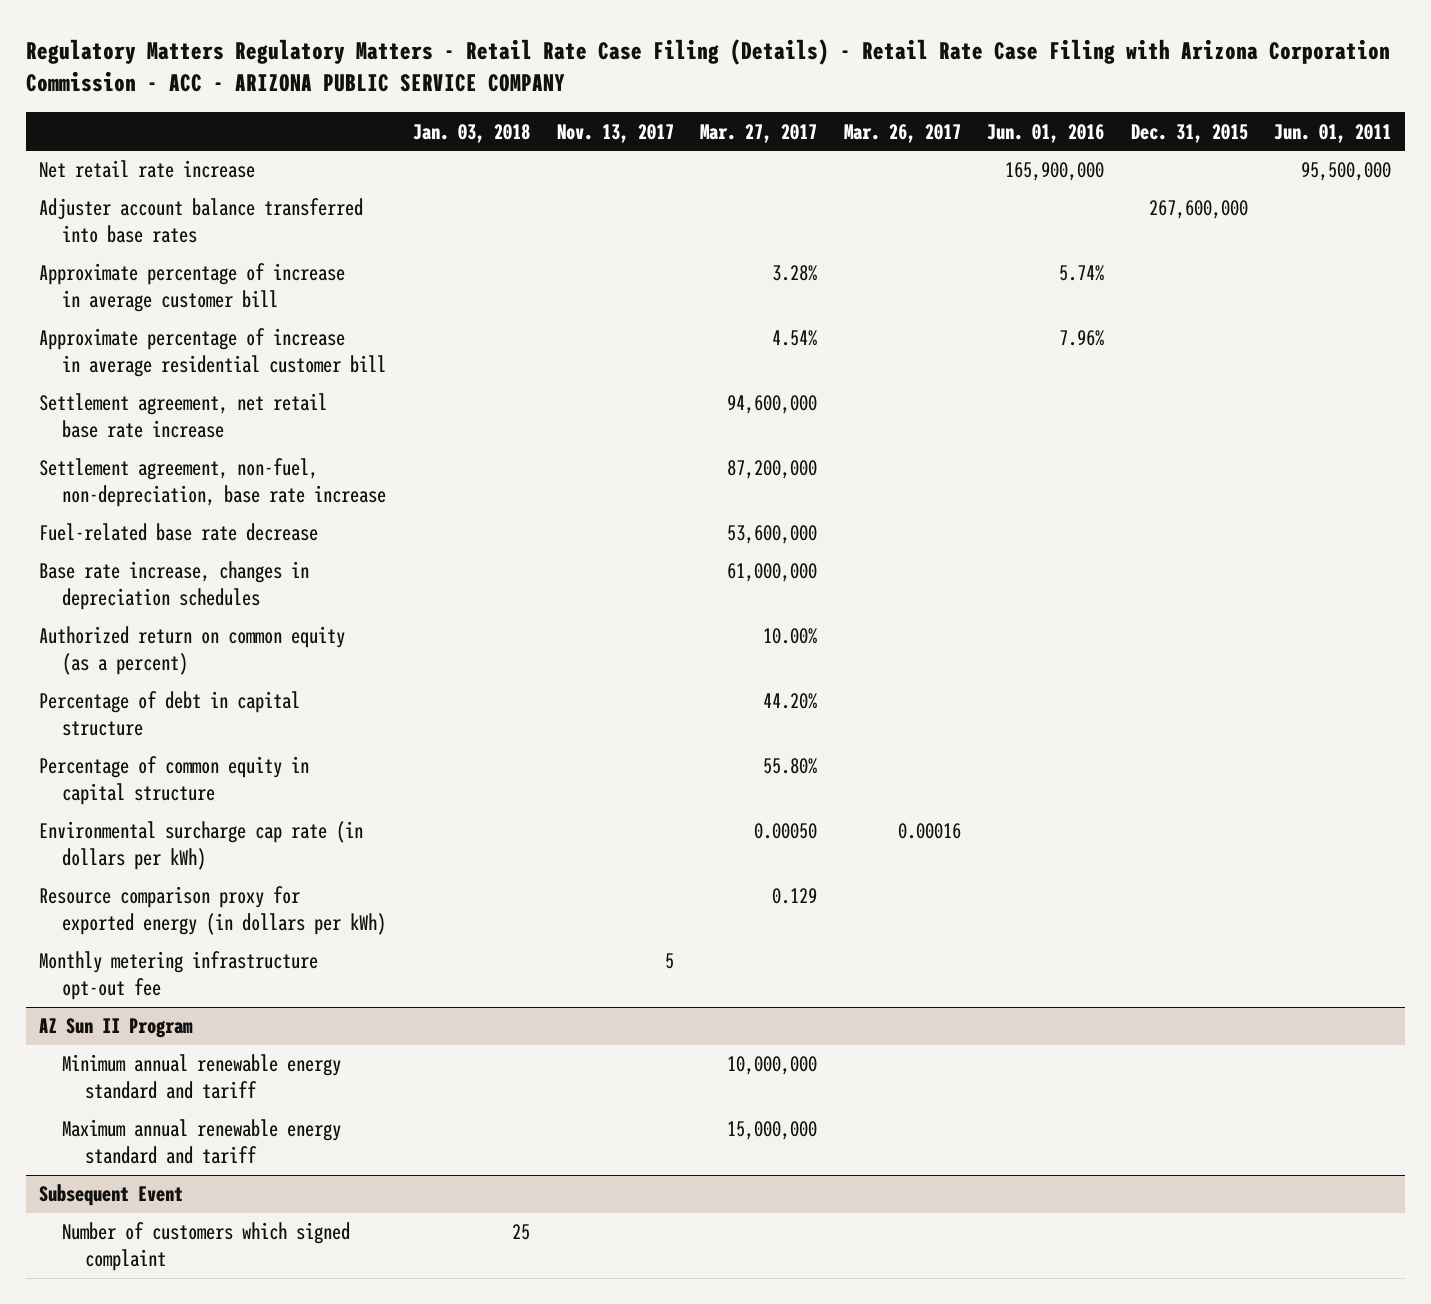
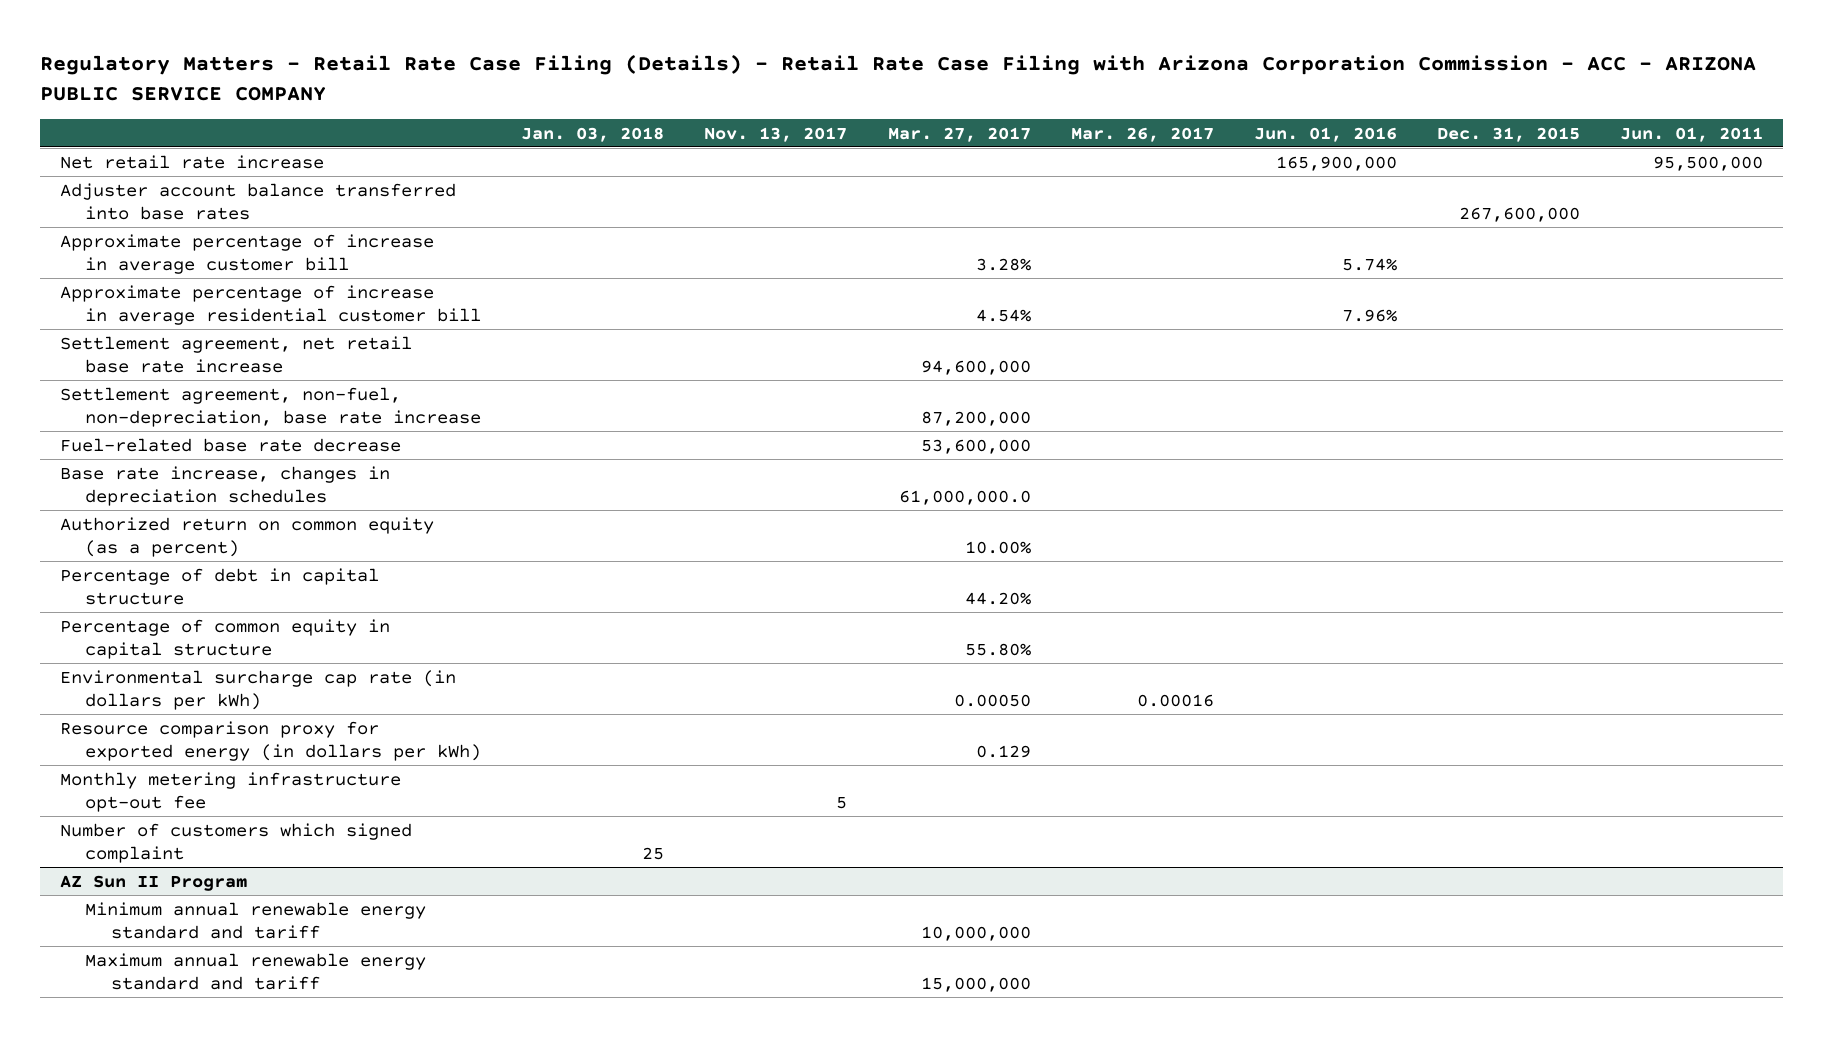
[26,38,1391,93] Regulatory Matters Regulatory Matters - Retail Rate Case Filing (Details) - Retail Rate Case Filing with Arizona Corporation Commission - ACC - ARIZONA PUBLIC SERVICE COMPANY -> [40,54,1757,101] Regulatory Matters - Retail Rate Case Filing (Details) - Retail Rate Case Filing with Arizona Corporation Commission - ACC - ARIZONA PUBLIC SERVICE COMPANY
[727,563,818,583] 61,000,000 -> [898,489,1031,505] 61,000,000.0
none -> [60,822,413,863] Number of customers which signed complaint
[39,1184,184,1207] Subsequent Event -> none
[62,1222,351,1271] Number of customers which signed complaint -> none

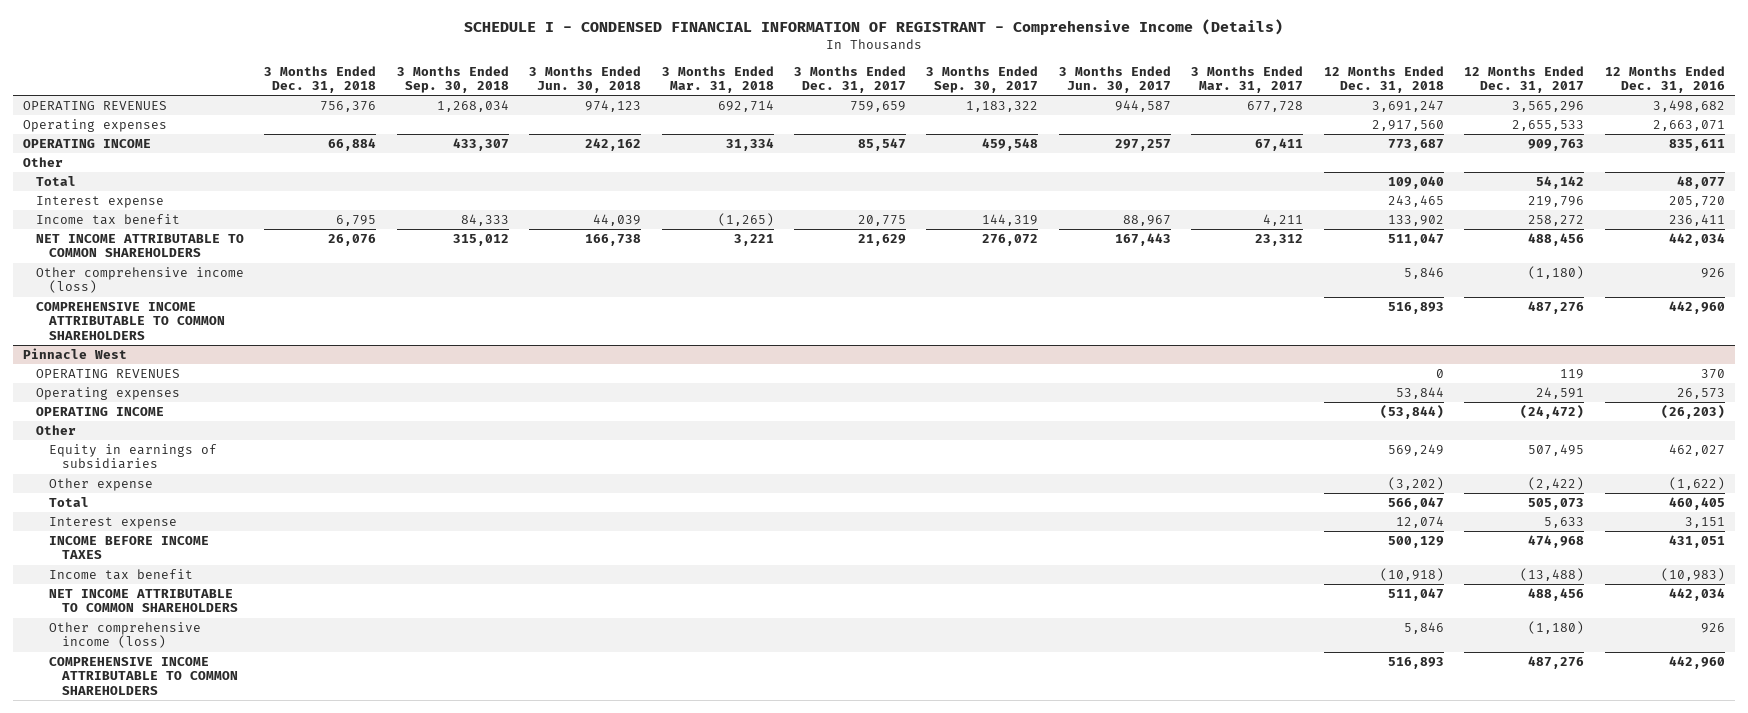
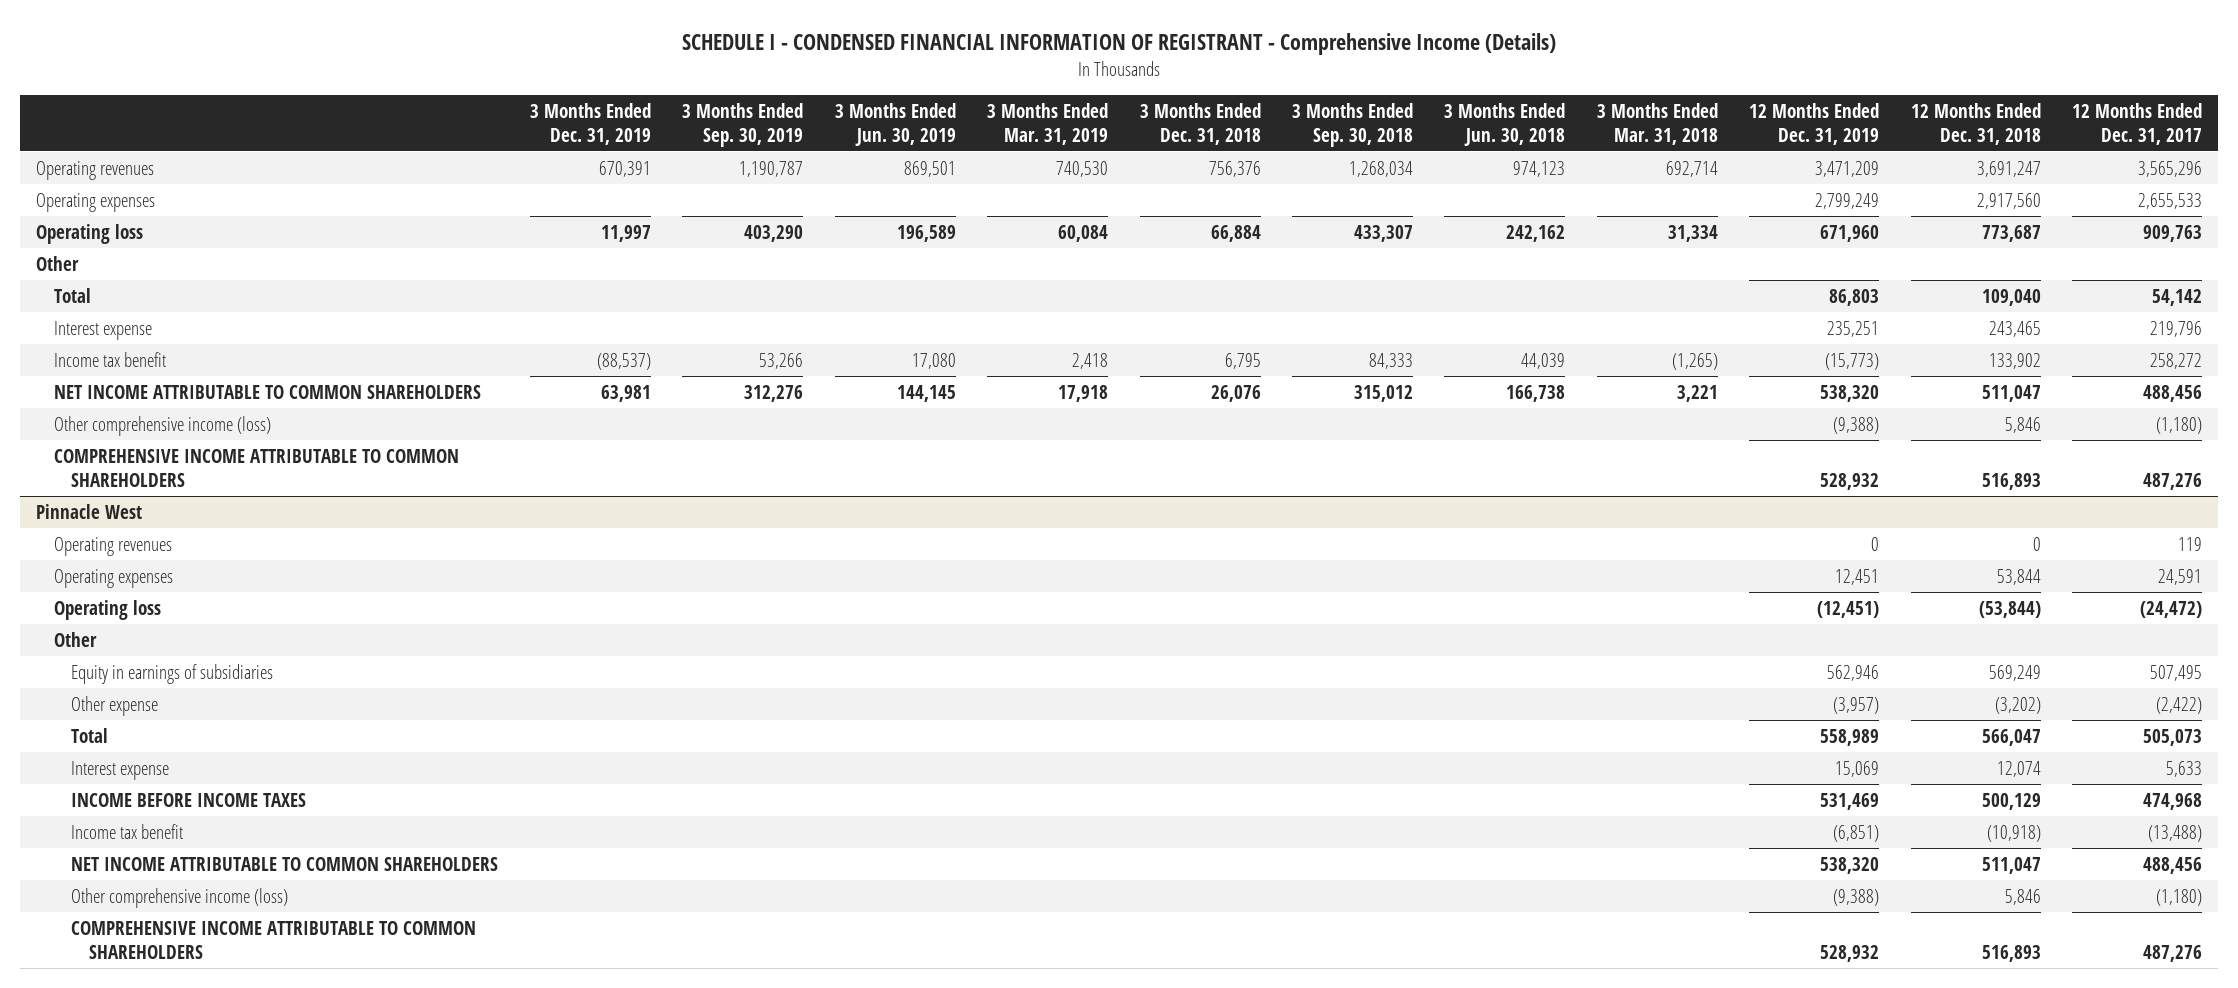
[794,65,907,93] 3 Months Ended Dec. 31, 2017 -> none
[926,65,1039,93] 3 Months Ended Sep. 30, 2017 -> none
[1058,65,1171,93] 3 Months Ended Jun. 30, 2017 -> none
[1191,65,1304,93] 3 Months Ended Mar. 31, 2017 -> none
[1604,65,1725,93] 12 Months Ended Dec. 31, 2016 -> none
none -> [529,102,651,145] 3 Months Ended Dec. 31, 2019
none -> [682,102,804,147] 3 Months Ended Sep. 30, 2019
none -> [834,102,956,146] 3 Months Ended Jun. 30, 2019
none -> [987,102,1109,145] 3 Months Ended Mar. 31, 2019
none -> [1749,102,1880,145] 12 Months Ended Dec. 31, 2019
[23,101,168,111] OPERATING REVENUES -> [35,160,154,180] Operating revenues
[23,139,152,149] OPERATING INCOME -> [35,223,143,244] Operating loss
[35,369,180,379] OPERATING REVENUES -> [53,536,172,556] Operating revenues
[35,407,164,417] OPERATING INCOME -> [53,599,161,620] Operating loss

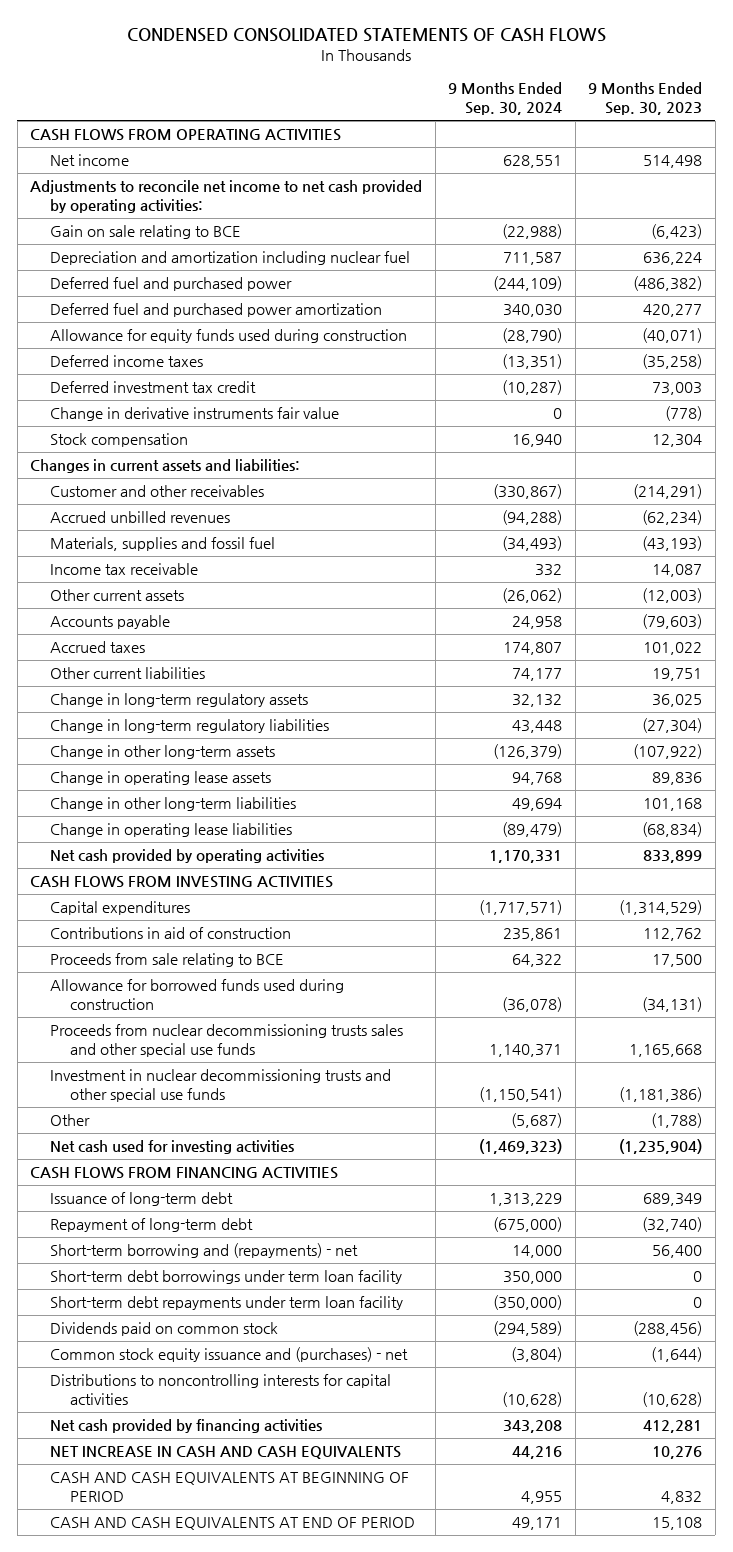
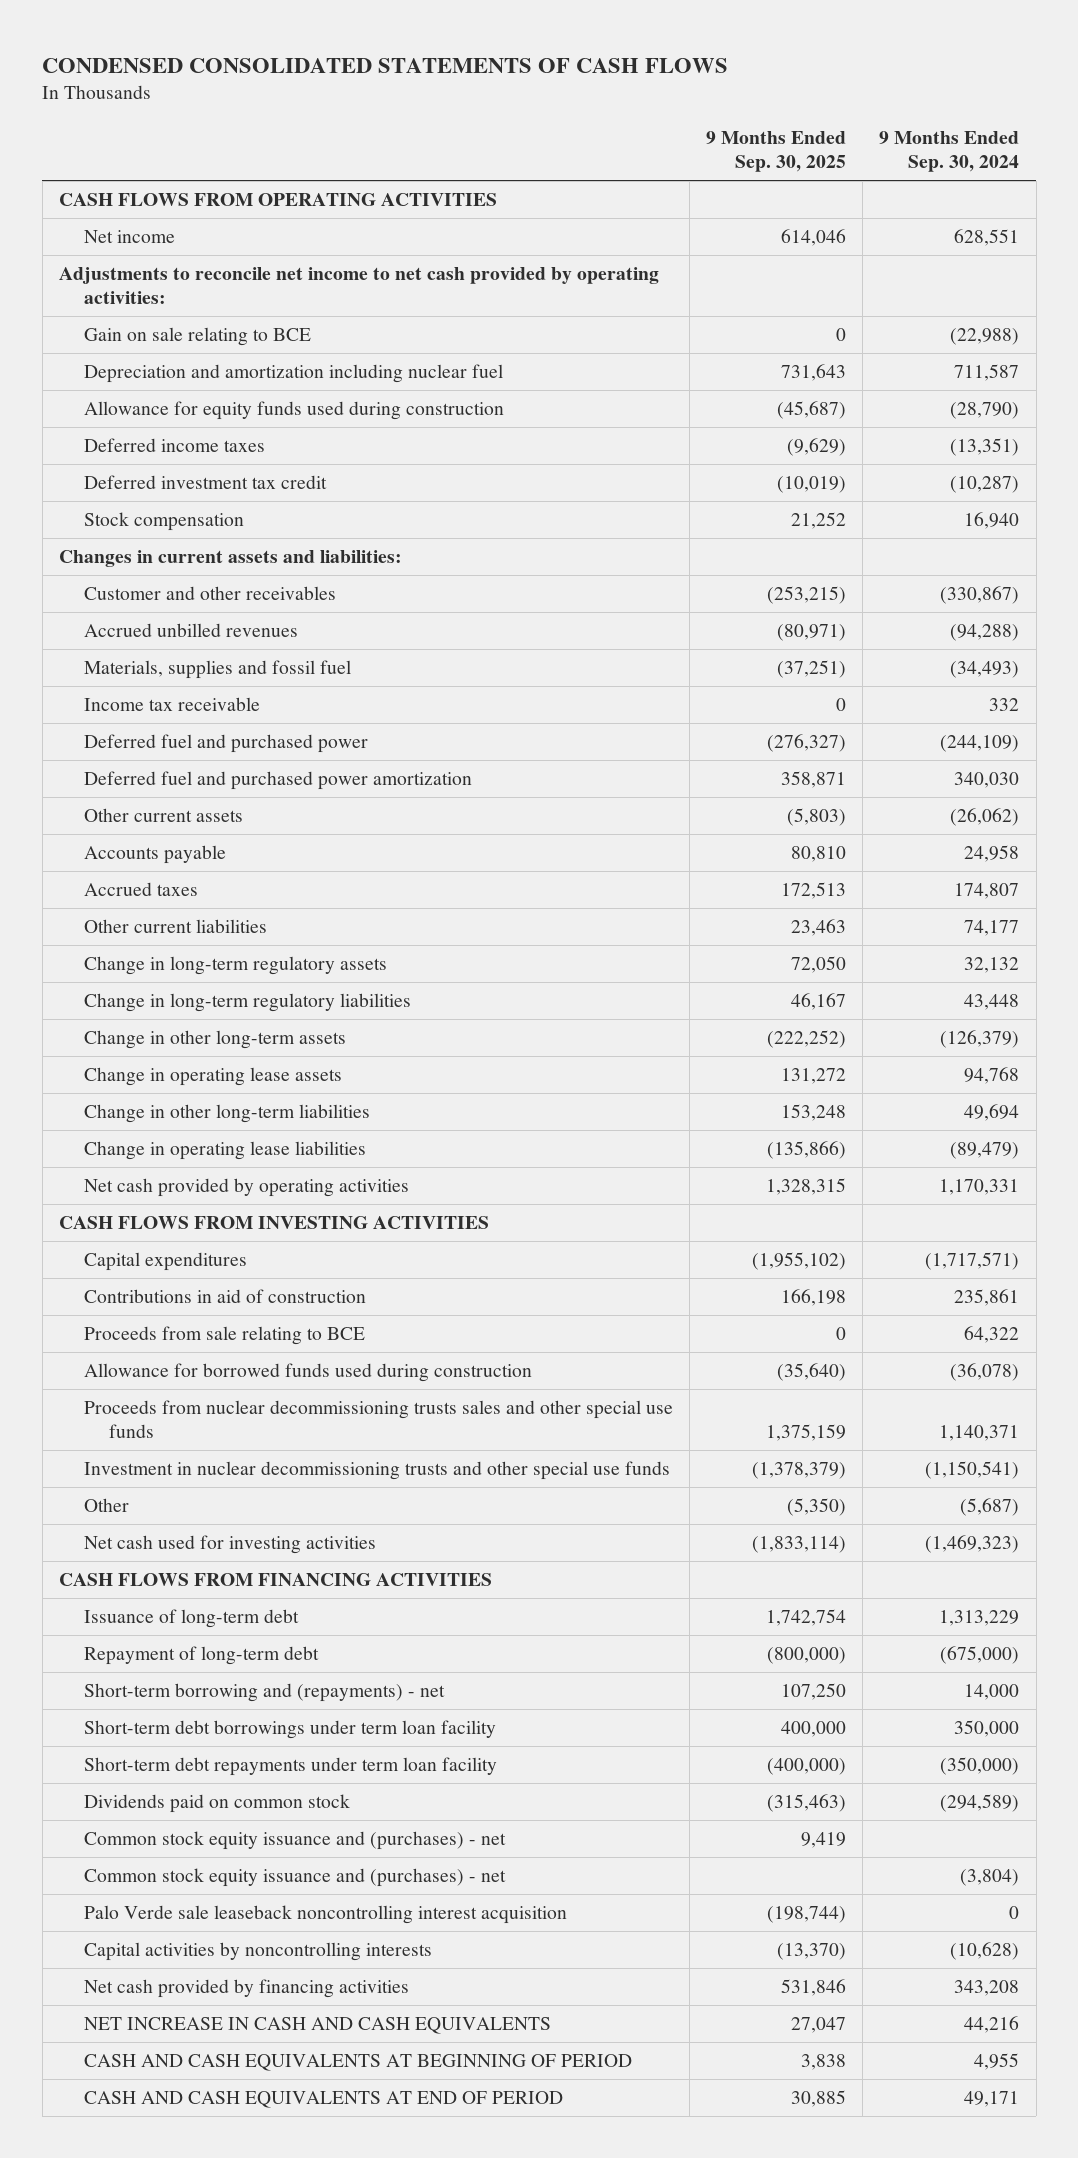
[588,82,703,116] 9 Months Ended Sep. 30, 2023 -> none
none -> [706,130,847,173] 9 Months Ended Sep. 30, 2025
[50,407,340,422] Change in derivative instruments fair value -> none
[50,277,293,292] Deferred fuel and purchased power -> [84,733,369,753] Deferred fuel and purchased power
[50,303,383,318] Deferred fuel and purchased power amortization -> [84,770,473,790] Deferred fuel and purchased power amortization
none -> [84,1830,507,1850] Common stock equity issuance and (purchases) - net
none -> [84,1904,568,1924] Palo Verde sale leaseback noncontrolling interest acquisition
[50,1374,392,1406] Distributions to noncontrolling interests for capital activities -> [84,1941,433,1961] Capital activities by noncontrolling interests

